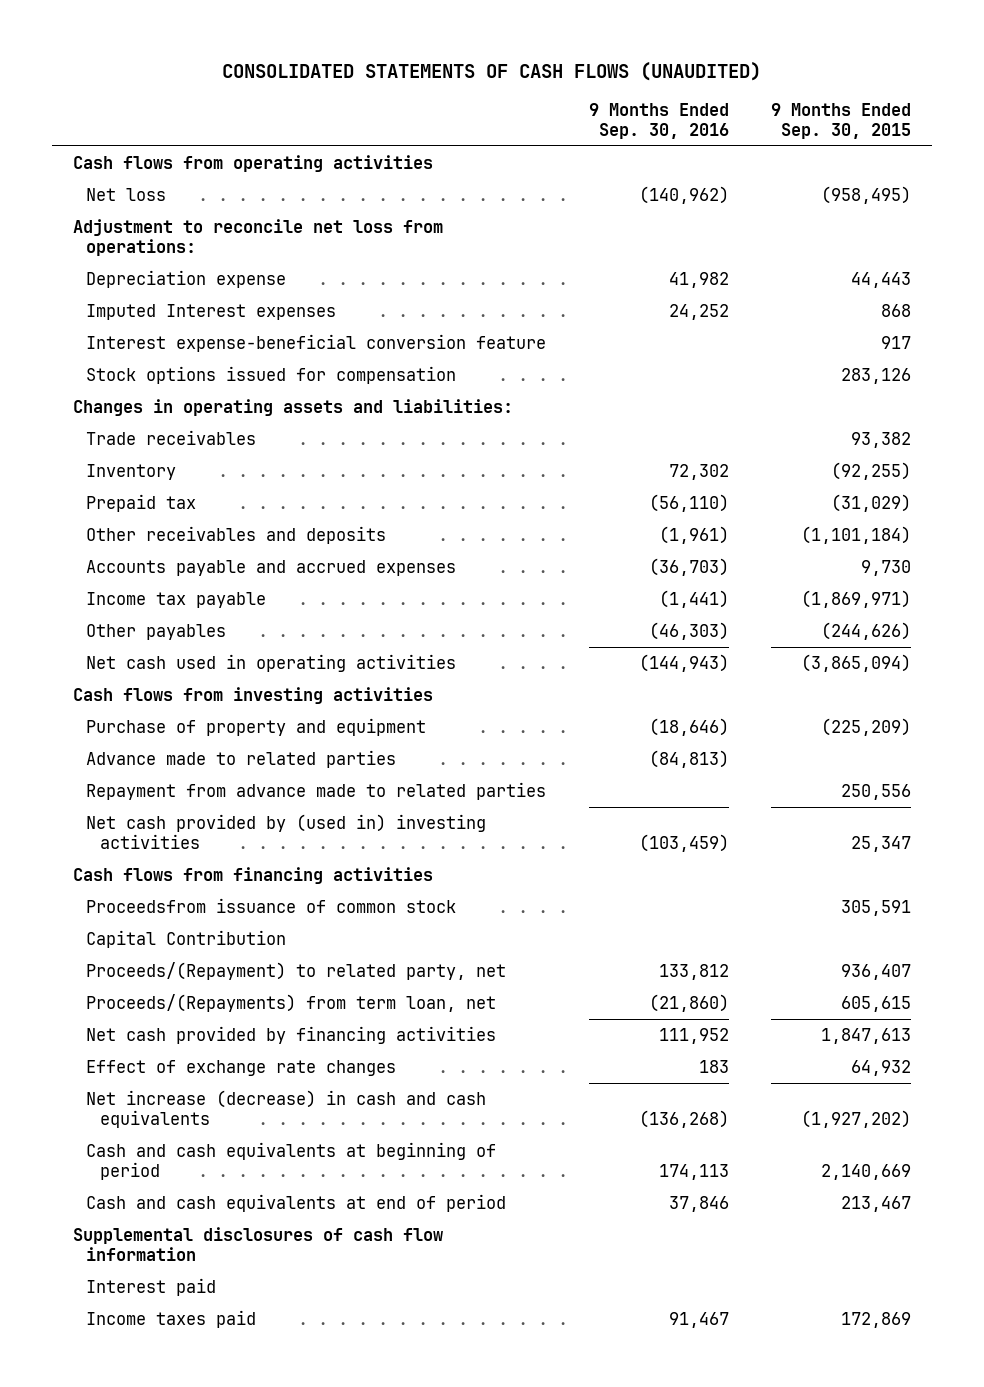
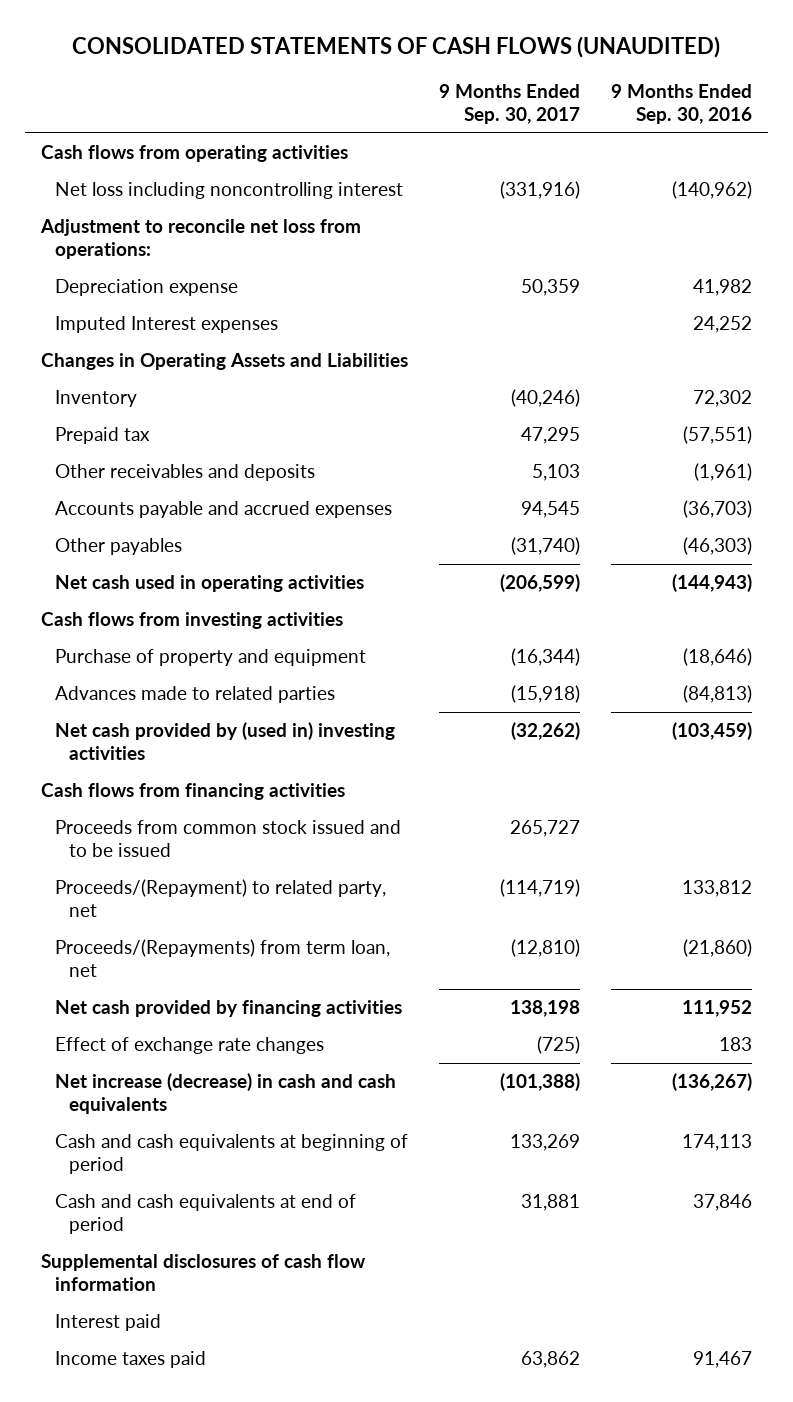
[771,103,912,140] 9 Months Ended Sep. 30, 2015 -> none
none -> [438,83,580,125] 9 Months Ended Sep. 30, 2017
[86,188,167,202] Net loss -> [54,182,403,200] Net loss including noncontrolling interest
[86,334,547,353] Interest expense-beneficial conversion feature -> none
[86,366,457,385] Stock options issued for compensation -> none
[86,430,257,446] Trade receivables -> none
[73,399,514,417] Changes in operating assets and liabilities: -> [40,353,408,371] Changes in Operating Assets and Liabilities
[648,494,729,513] (56,110) -> [683,426,753,445] (57,551)
[86,592,267,609] Income tax payable -> none
[86,782,547,801] Repayment from advance made to related parties -> none
[86,750,397,769] Advance made to related parties -> [54,686,335,704] Advances made to related parties
[86,898,457,914] Proceedsfrom issuance of common stock -> none
[86,930,287,949] Capital Contribution -> none
none -> [54,820,401,858] Proceeds from common stock issued and to be issued
[638,1109,729,1128] (136,268) -> [672,1073,753,1092] (136,267)

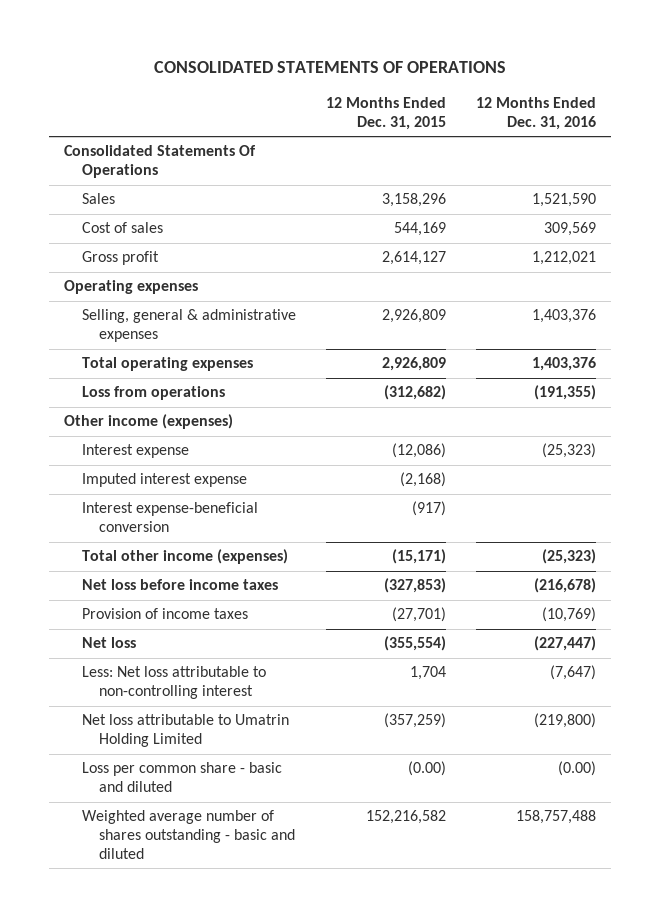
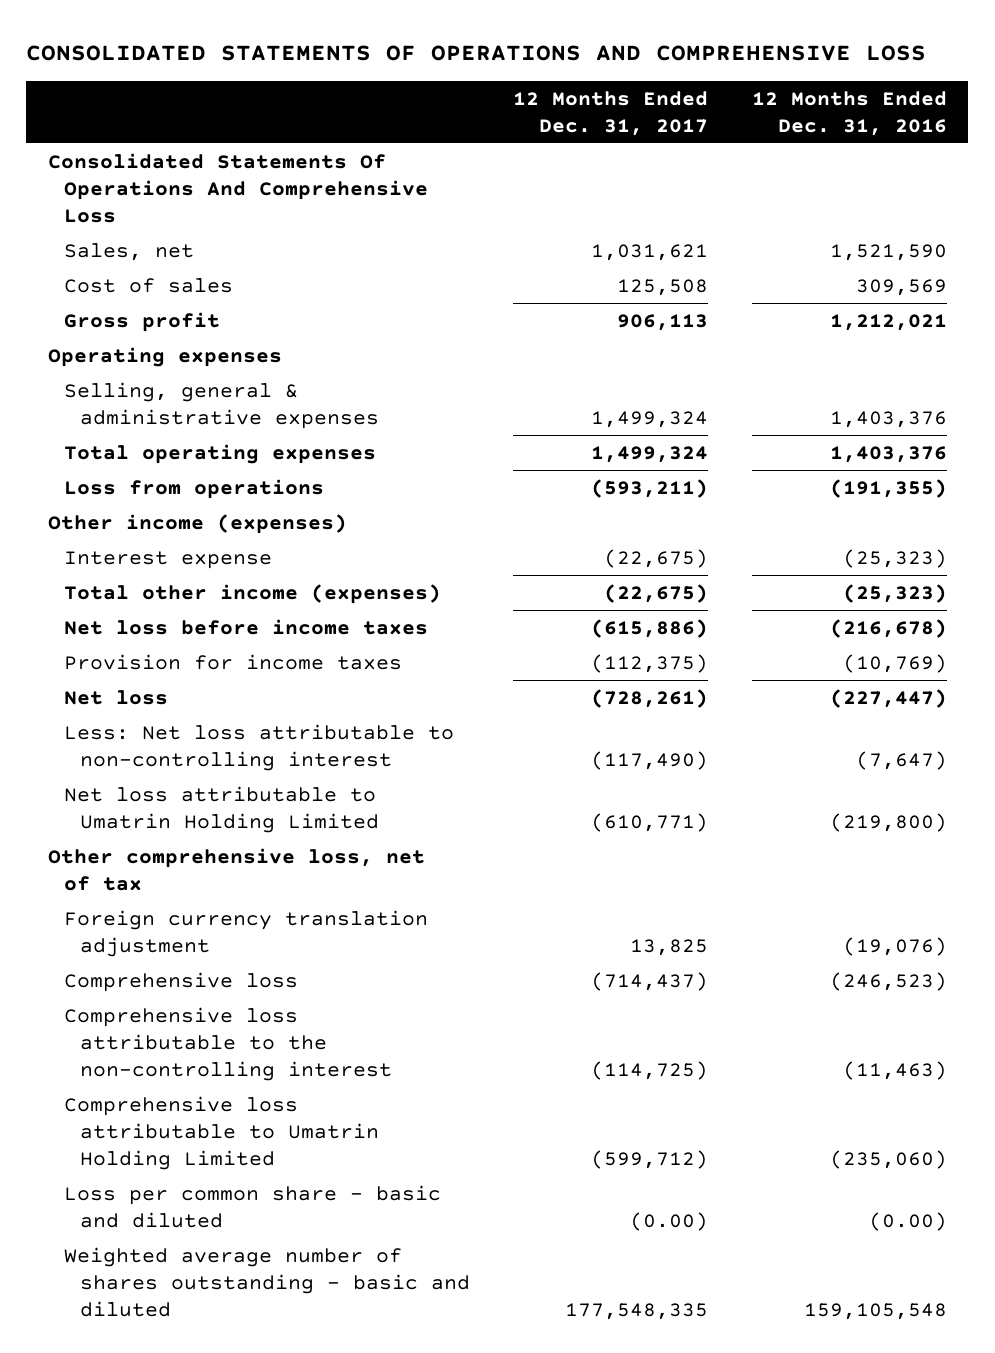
[154,61,507,74] CONSOLIDATED STATEMENTS OF OPERATIONS -> [26,44,927,61] CONSOLIDATED STATEMENTS OF OPERATIONS AND COMPREHENSIVE LOSS
[325,97,446,130] 12 Months Ended Dec. 31, 2015 -> none
none -> [513,90,709,136] 12 Months Ended Dec. 31, 2017
[64,145,257,179] Consolidated Statements Of Operations -> [48,152,428,224] Consolidated Statements Of Operations And Comprehensive Loss
[81,193,115,205] Sales -> [63,242,194,261] Sales, net
[81,473,247,488] Imputed interest expense -> none
[81,502,258,533] Interest expense-beneficial conversion -> none
[81,608,248,620] Provision of income taxes -> [63,653,402,670] Provision for income taxes
none -> [48,847,426,891] Other comprehensive loss, net of tax
none -> [63,909,428,957] Foreign currency translation adjustment
none -> [63,971,298,992] Comprehensive loss
none -> [63,1006,392,1082] Comprehensive loss attributable to the non-controlling interest
none -> [63,1095,379,1171] Comprehensive loss attributable to Umatrin Holding Limited
[515,810,596,825] 158,757,488 -> [803,1303,947,1321] 159,105,548

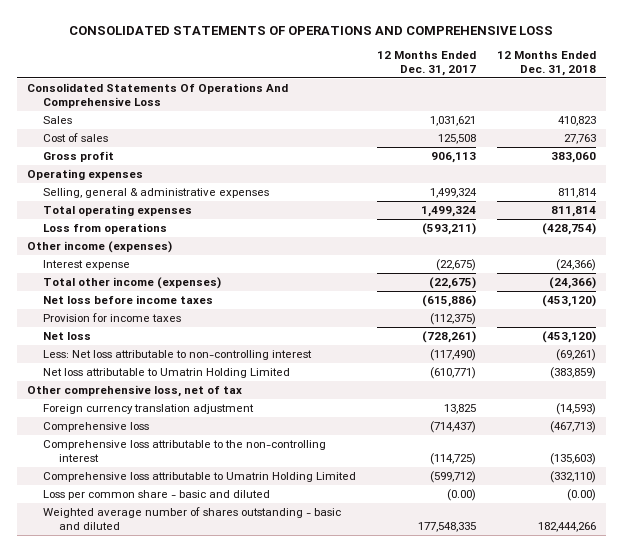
[751,90,947,136] 12 Months Ended Dec. 31, 2016 -> none
none -> [496,51,596,77] 12 Months Ended Dec. 31, 2018
[63,242,194,261] Sales, net -> [43,115,73,124] Sales

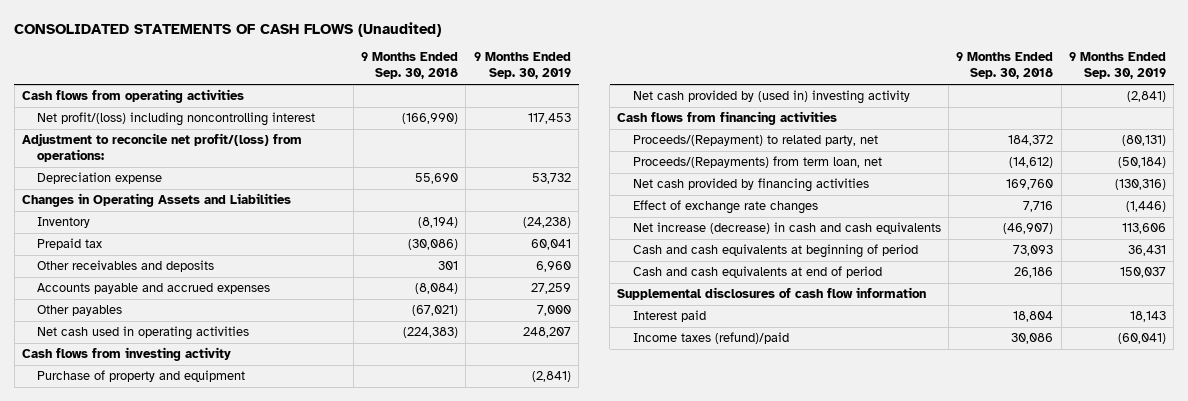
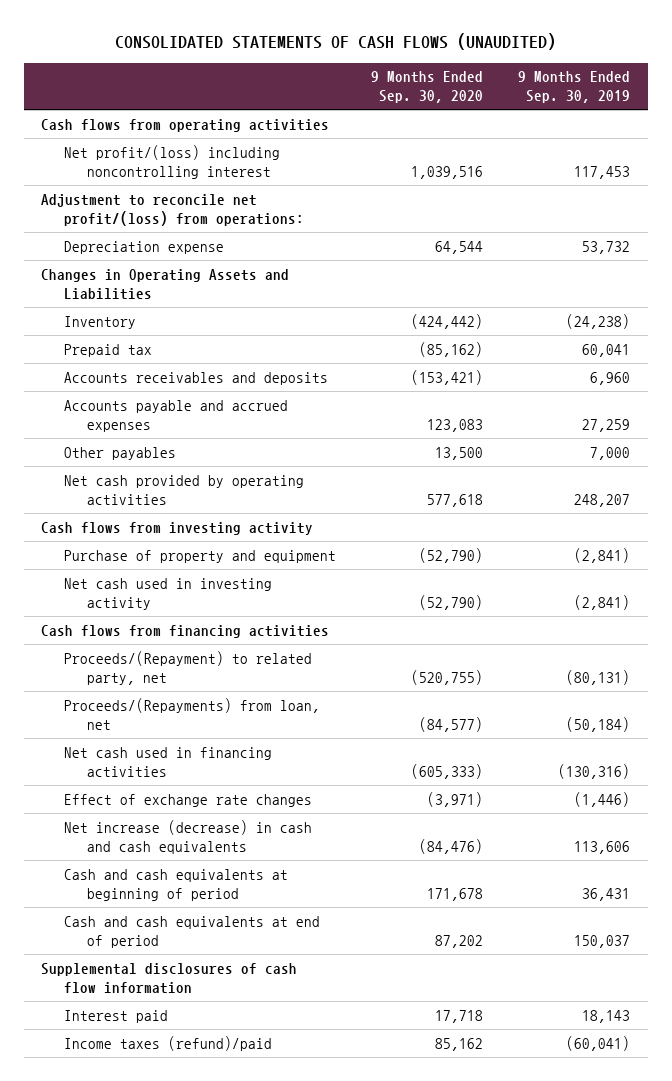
[14,21,442,37] CONSOLIDATED STATEMENTS OF CASH FLOWS (Unaudited) -> [114,33,556,51] CONSOLIDATED STATEMENTS OF CASH FLOWS (UNAUDITED)
[361,52,459,80] 9 Months Ended Sep. 30, 2018 -> none
none -> [371,71,484,104] 9 Months Ended Sep. 30, 2020
[37,260,215,273] Other receivables and deposits -> [64,371,329,385] Accounts receivables and deposits
[37,326,250,341] Net cash used in operating activities -> [64,474,305,505] Net cash provided by operating activities
[632,90,910,105] Net cash provided by (used in) investing activity -> [64,577,273,610] Net cash used in investing activity
[632,156,882,169] Proceeds/(Repayments) from term loan, net -> [64,697,321,730] Proceeds/(Repayments) from loan, net
[632,178,869,193] Net cash provided by financing activities -> [64,746,273,777] Net cash used in financing activities

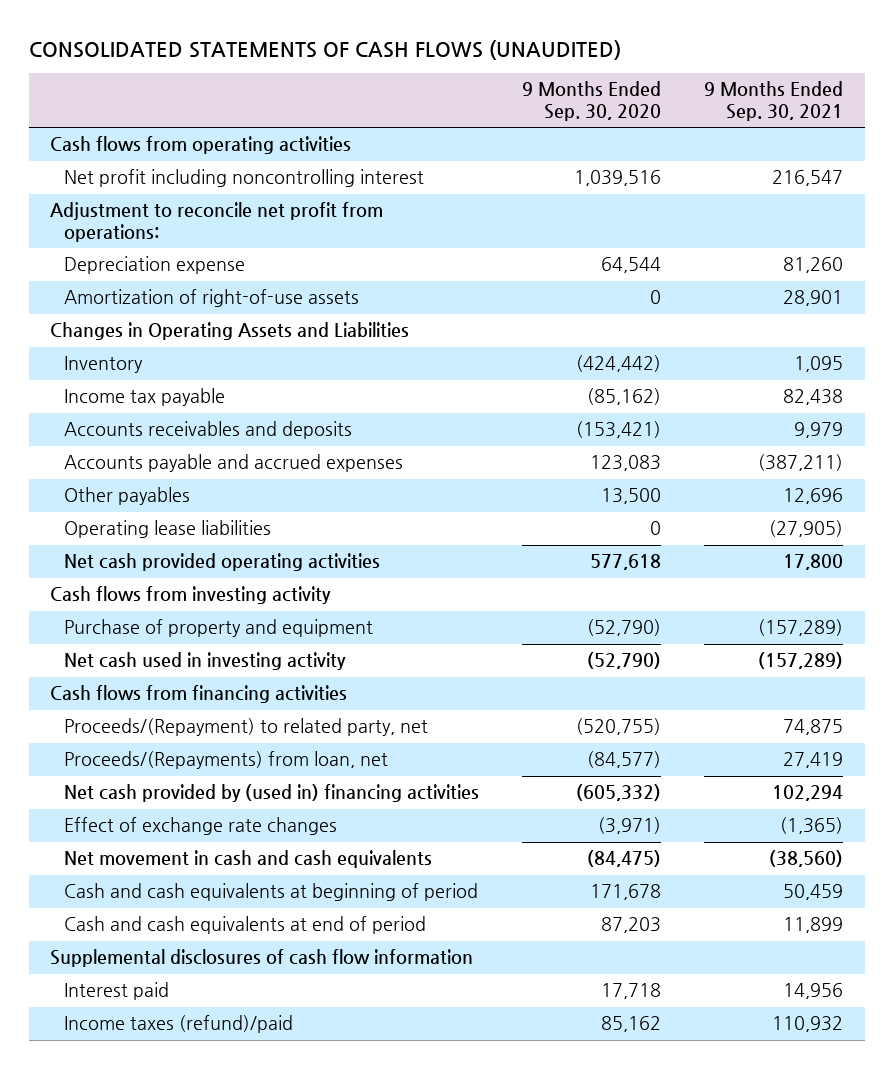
[518,71,631,104] 9 Months Ended Sep. 30, 2019 -> none
none -> [703,81,843,121] 9 Months Ended Sep. 30, 2021
[64,144,281,179] Net profit/(loss) including noncontrolling interest -> [63,169,424,188] Net profit including noncontrolling interest
[41,193,305,226] Adjustment to reconcile net profit/(loss) from operations: -> [50,202,384,243] Adjustment to reconcile net profit from operations:
none -> [63,289,359,308] Amortization of right-of-use assets
[64,343,153,357] Prepaid tax -> [63,388,225,407] Income tax payable
none -> [63,520,271,539] Operating lease liabilities
[64,474,305,505] Net cash provided by operating activities -> [63,553,380,572] Net cash provided operating activities
[64,746,273,777] Net cash used in financing activities -> [63,784,479,803] Net cash provided by (used in) financing activities
[411,763,484,779] (605,333) -> [575,784,661,802] (605,332)
[64,819,313,854] Net increase (decrease) in cash and cash equivalents -> [63,850,432,869] Net movement in cash and cash equivalents
[419,838,484,854] (84,476) -> [586,850,661,868] (84,475)
[435,934,484,948] 87,202 -> [600,917,661,934] 87,203

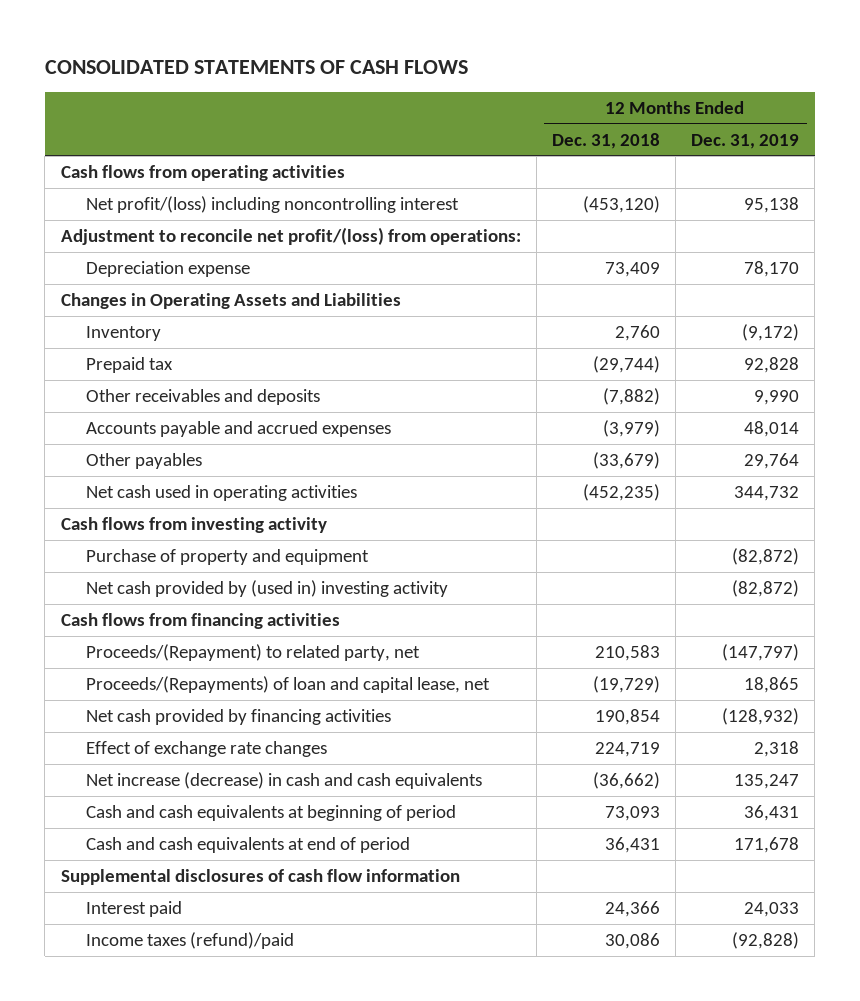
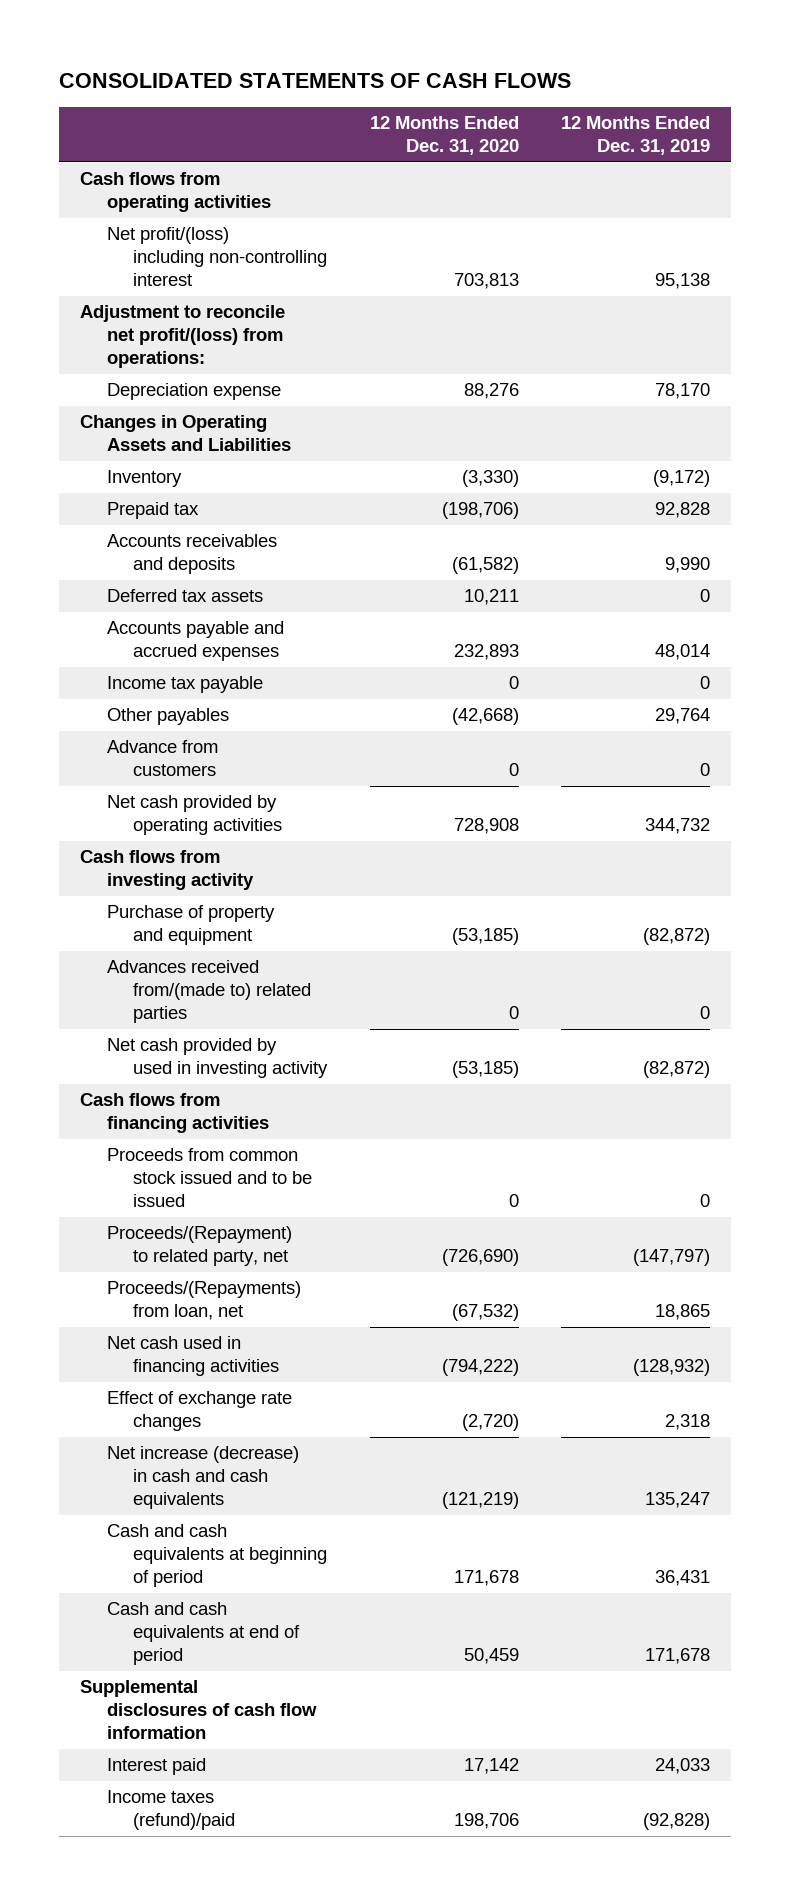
[551,132,660,149] Dec. 31, 2018 -> none
none -> [369,116,519,156] 12 Months Ended Dec. 31, 2020
[85,195,459,213] Net profit/(loss) including noncontrolling interest -> [106,227,327,287] Net profit/(loss) including non-controlling interest
[85,388,320,405] Other receivables and deposits -> [106,534,277,575] Accounts receivables and deposits
none -> [106,589,263,603] Deferred tax assets
none -> [106,676,263,694] Income tax payable
none -> [106,740,218,777] Advance from customers
[85,484,357,501] Net cash used in operating activities -> [106,795,282,836] Net cash provided by operating activities
none -> [106,960,311,1024] Advances received from/(made to) related parties
[85,579,448,597] Net cash provided by (used in) investing activity -> [106,1038,328,1079] Net cash provided by used in investing activity
none -> [106,1148,312,1208] Proceeds from common stock issued and to be issued
[85,675,490,693] Proceeds/(Repayments) of loan and capital lease, net -> [106,1281,301,1321] Proceeds/(Repayments) from loan, net
[85,708,391,725] Net cash provided by financing activities -> [106,1336,279,1377] Net cash used in financing activities

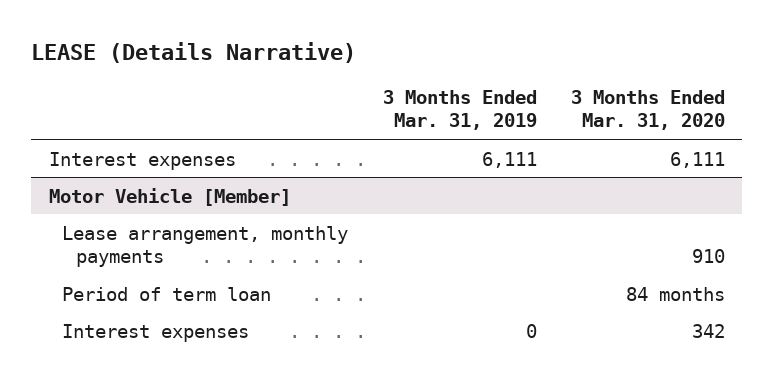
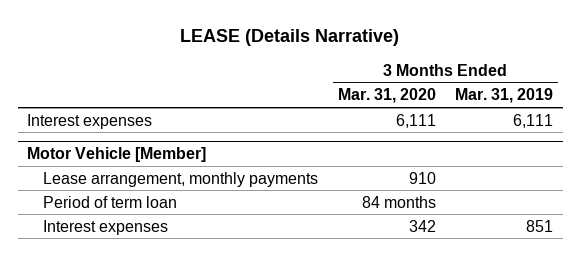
[525,323,537,338] 0 -> [525,219,553,232] 851

